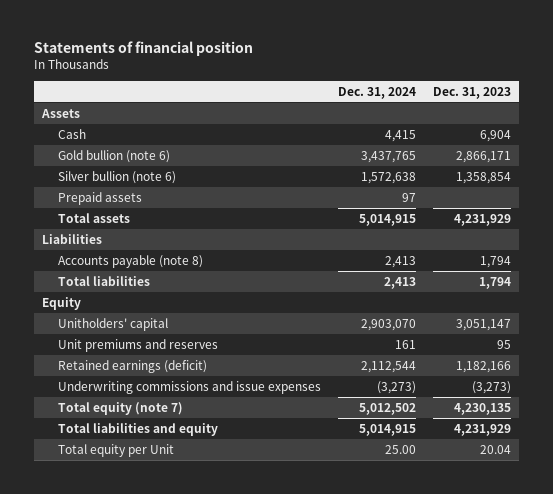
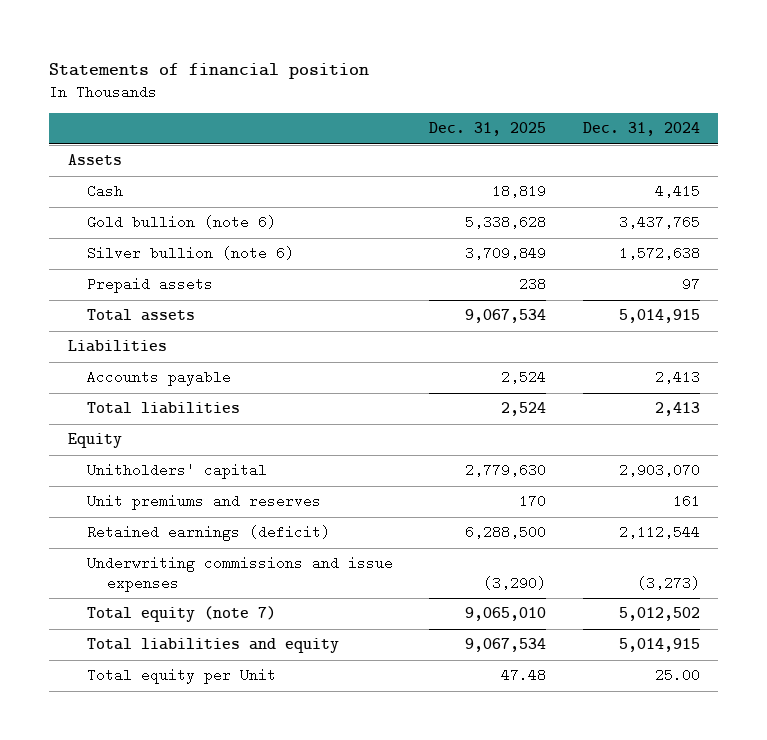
[432,86,511,99] Dec. 31, 2023 -> none
none -> [429,122,547,137] Dec. 31, 2025
[57,254,203,268] Accounts payable (note 8) -> [87,370,232,387] Accounts payable

